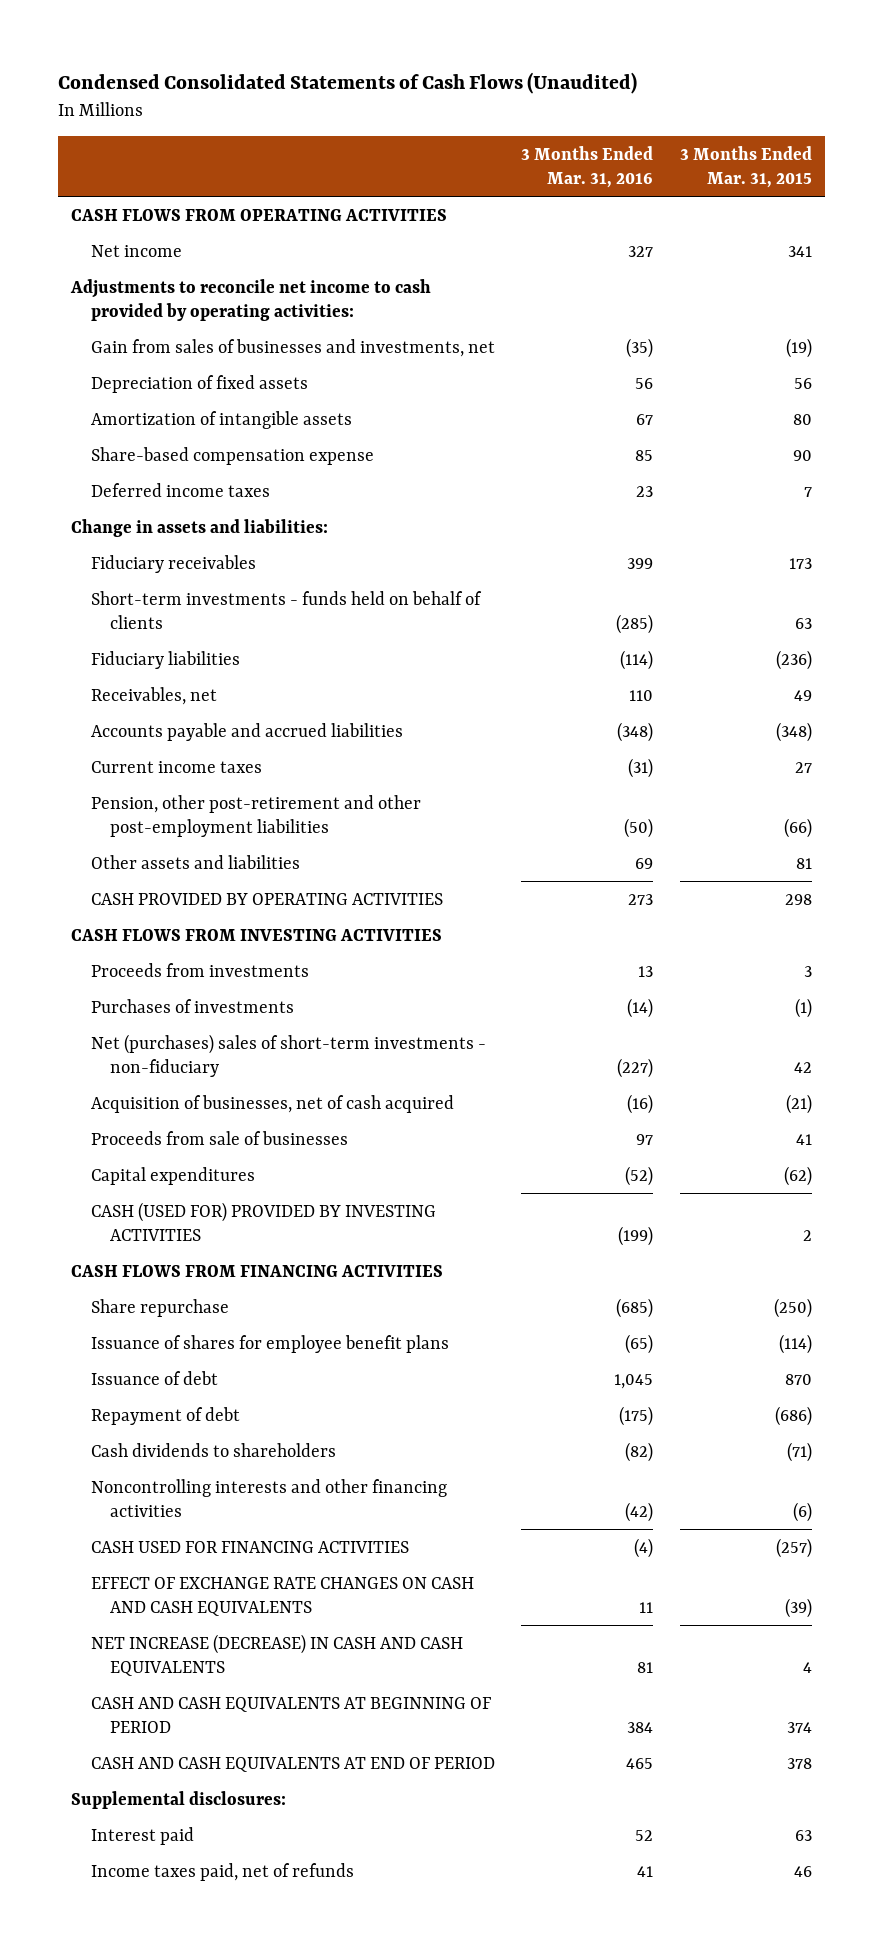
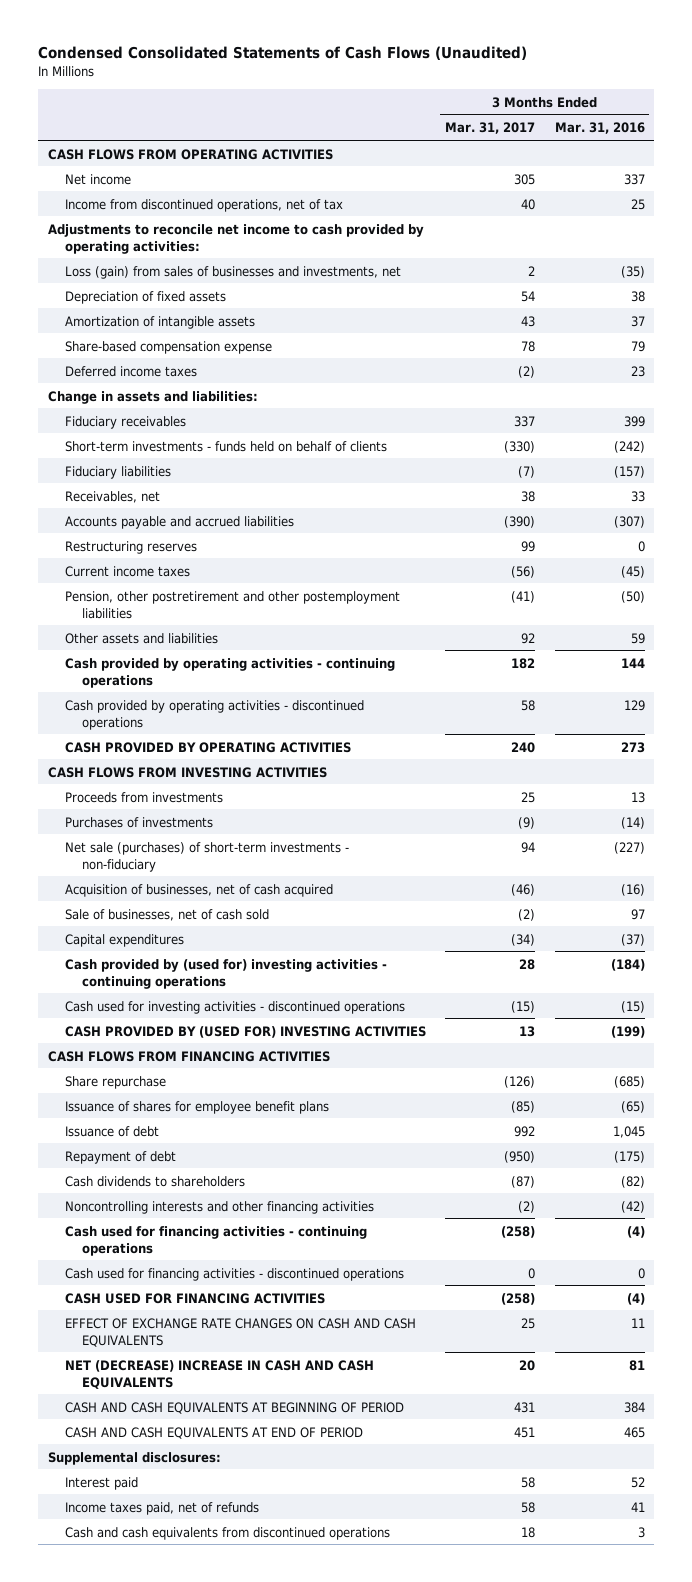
[679,145,812,189] 3 Months Ended Mar. 31, 2015 -> none
none -> [445,122,536,135] Mar. 31, 2017
[628,245,654,257] 327 -> [623,173,645,185] 337
none -> [64,198,343,212] Income from discontinued operations, net of tax
[90,338,495,357] Gain from sales of businesses and investments, net -> [64,265,401,279] Loss (gain) from sales of businesses and investments, net
[635,377,654,389] 56 -> [630,290,645,302] 38
[636,413,654,425] 67 -> [630,315,645,327] 37
[635,449,654,461] 85 -> [630,340,645,352] 79
[616,613,654,634] (285) -> [613,440,645,453] (242)
[620,649,654,670] (114) -> [613,465,645,478] (157)
[629,689,654,701] 110 -> [630,490,645,502] 33
[617,721,654,742] (348) -> [613,515,645,528] (307)
none -> [64,540,197,554] Restructuring reserves
[628,757,654,778] (31) -> [620,565,645,578] (45)
[90,794,421,837] Pension, other post-retirement and other post-employment liabilities -> [64,590,400,619] Pension, other postretirement and other postemployment liabilities
[635,857,654,869] 69 -> [630,632,645,644] 59
none -> [64,657,395,688] Cash provided by operating activities - continuing operations
none -> [64,699,364,730] Cash provided by operating activities - discontinued operations
[90,1033,486,1077] Net (purchases) sales of short-term investments - non-fiduciary -> [64,841,349,872] Net sale (purchases) of short-term investments - non-fiduciary
[90,1130,348,1145] Proceeds from sale of businesses -> [64,908,269,921] Sale of businesses, net of cash sold
[625,1165,654,1186] (52) -> [620,933,645,946] (37)
none -> [64,958,387,989] Cash provided by (used for) investing activities - continuing operations
none -> [64,1000,405,1014] Cash used for investing activities - discontinued operations
[90,1201,436,1241] CASH (USED FOR) PROVIDED BY INVESTING ACTIVITIES -> [64,1025,426,1038] CASH PROVIDED BY (USED FOR) INVESTING ACTIVITIES
none -> [64,1225,367,1256] Cash used for financing activities - continuing operations
none -> [64,1267,404,1281] Cash used for financing activities - discontinued operations
[90,1633,463,1676] NET INCREASE (DECREASE) IN CASH AND CASH EQUIVALENTS -> [64,1359,374,1389] NET (DECREASE) INCREASE IN CASH AND CASH EQUIVALENTS
none -> [64,1526,390,1540] Cash and cash equivalents from discontinued operations

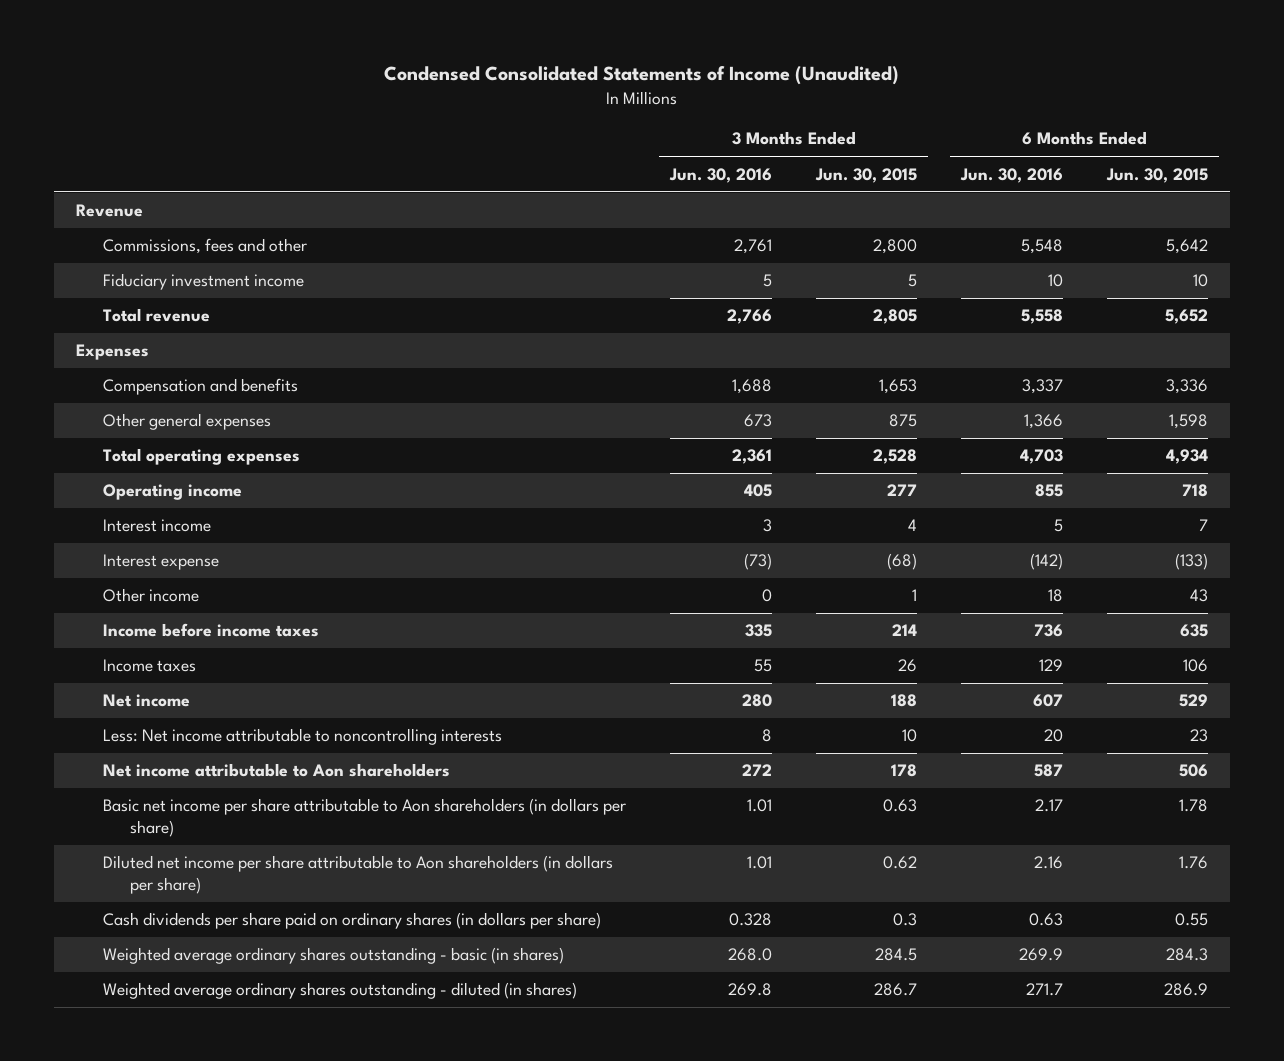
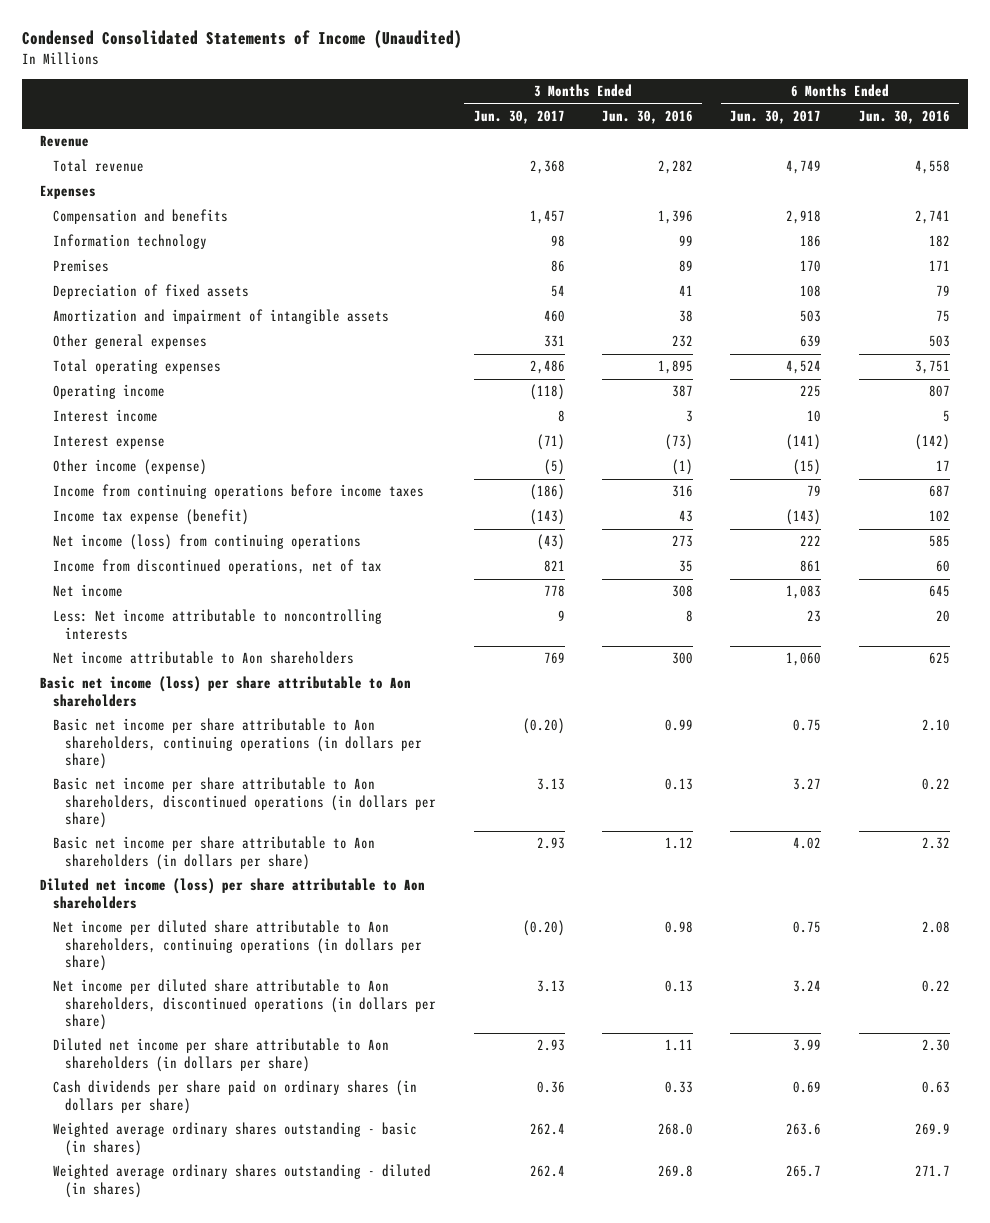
[815,167,918,183] Jun. 30, 2015 -> none
[1106,167,1209,183] Jun. 30, 2015 -> none
none -> [473,110,565,125] Jun. 30, 2017
none -> [730,110,822,125] Jun. 30, 2017
[103,238,308,255] Commissions, fees and other -> none
[103,273,305,291] Fiduciary investment income -> none
[727,309,773,325] 2,766 -> [658,160,694,175] 2,282
[1021,309,1064,325] 5,558 -> [914,160,950,175] 4,558
[732,379,773,395] 1,688 -> [658,210,694,225] 1,396
[1022,379,1064,395] 3,337 -> [914,210,950,225] 2,741
none -> [52,234,207,250] Information technology
none -> [52,259,109,273] Premises
none -> [52,284,249,300] Depreciation of fixed assets
none -> [52,309,389,325] Amortization and impairment of intangible assets
[744,414,773,428] 673 -> [672,335,694,348] 232
[1024,414,1064,430] 1,366 -> [928,335,950,348] 503
[732,449,773,465] 2,361 -> [658,360,694,375] 1,895
[1020,449,1064,465] 4,703 -> [914,360,950,375] 3,751
[744,484,773,498] 405 -> [672,385,694,398] 387
[1035,484,1064,498] 855 -> [928,385,950,398] 807
[103,588,200,603] Other income -> [52,459,207,476] Other income (expense)
[762,589,773,603] 0 -> [672,459,694,476] (1)
[1048,589,1064,603] 18 -> [935,460,950,472] 17
[103,623,320,638] Income before income taxes -> [52,484,424,500] Income from continuing operations before income taxes
[745,624,773,638] 335 -> [672,485,694,498] 316
[1034,624,1064,638] 736 -> [928,485,950,498] 687
[103,659,197,673] Income taxes -> [52,509,249,526] Income tax expense (benefit)
[754,659,773,673] 55 -> [679,510,694,523] 43
[1039,659,1064,672] 129 -> [928,510,950,523] 102
none -> [52,534,361,551] Net income (loss) from continuing operations
none -> [52,559,382,575] Income from discontinued operations, net of tax
[742,694,773,708] 280 -> [672,585,694,598] 308
[1033,694,1064,708] 607 -> [928,585,950,598] 645
[742,764,773,777] 272 -> [672,652,694,665] 300
[1034,764,1064,778] 587 -> [928,652,950,665] 625
none -> [40,676,412,707] Basic net income (loss) per share attributable to Aon shareholders
none -> [52,718,423,770] Basic net income per share attributable to Aon shareholders, continuing operations (in dollars per share)
none -> [52,777,437,829] Basic net income per share attributable to Aon shareholders, discontinued operations (in dollars per share)
[747,799,773,813] 1.01 -> [665,837,694,850] 1.12
[1035,799,1064,813] 2.17 -> [921,837,950,850] 2.32
none -> [40,878,426,909] Diluted net income (loss) per share attributable to Aon shareholders
none -> [52,920,423,972] Net income per diluted share attributable to Aon shareholders, continuing operations (in dollars per share)
none -> [52,979,437,1031] Net income per diluted share attributable to Aon shareholders, discontinued operations (in dollars per share)
[747,856,773,870] 1.01 -> [665,1039,694,1052] 1.11
[1034,856,1064,870] 2.16 -> [921,1039,950,1052] 2.30
[729,913,773,927] 0.328 -> [665,1081,694,1094] 0.33

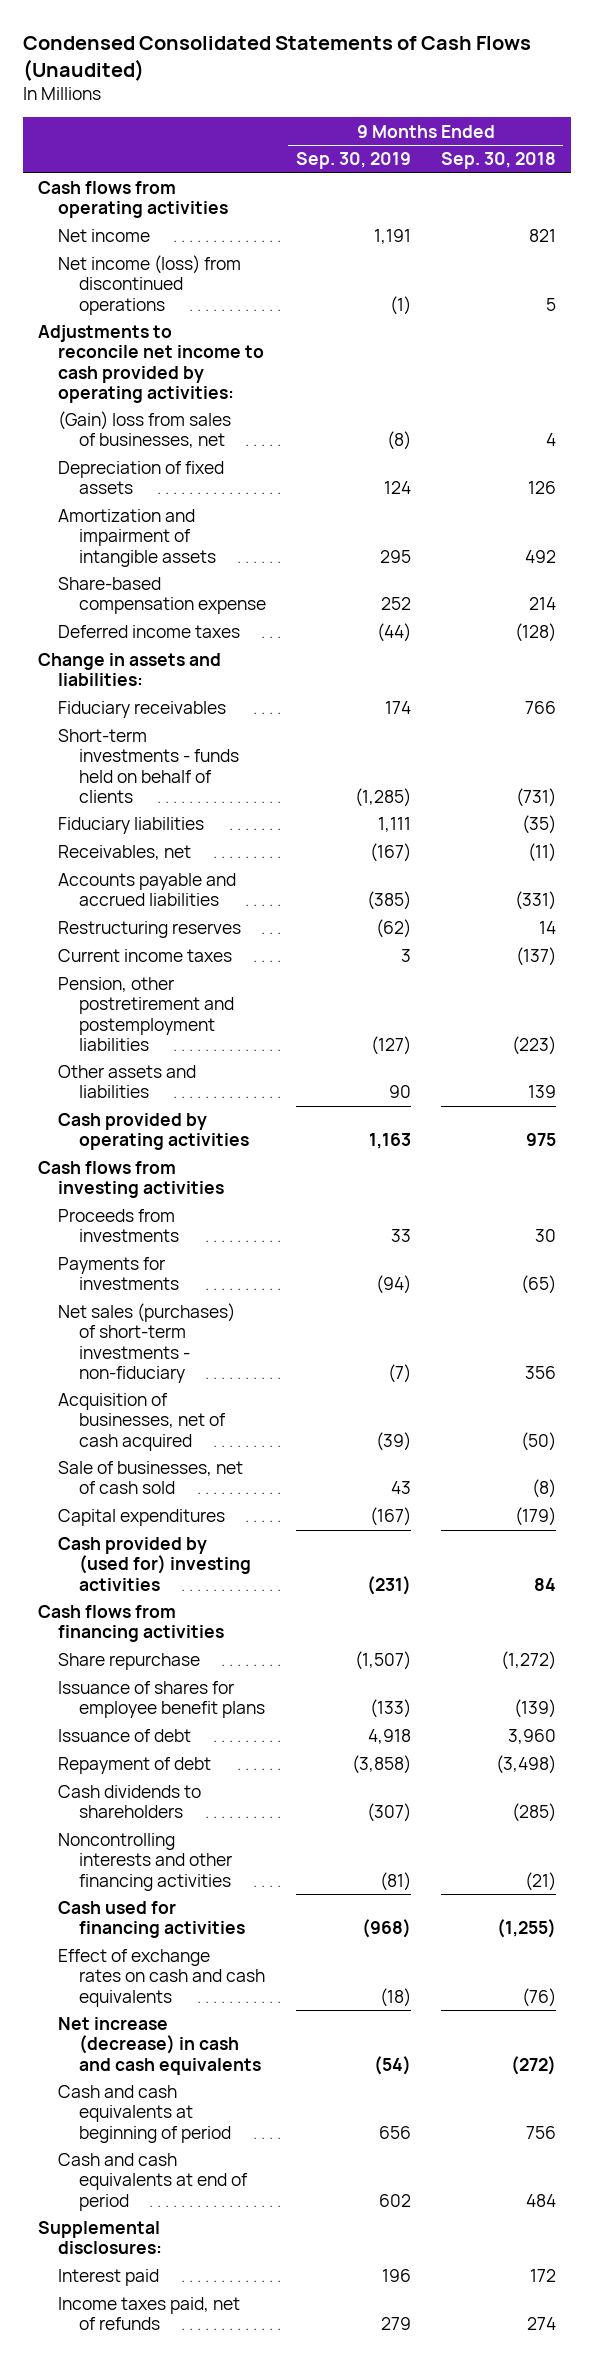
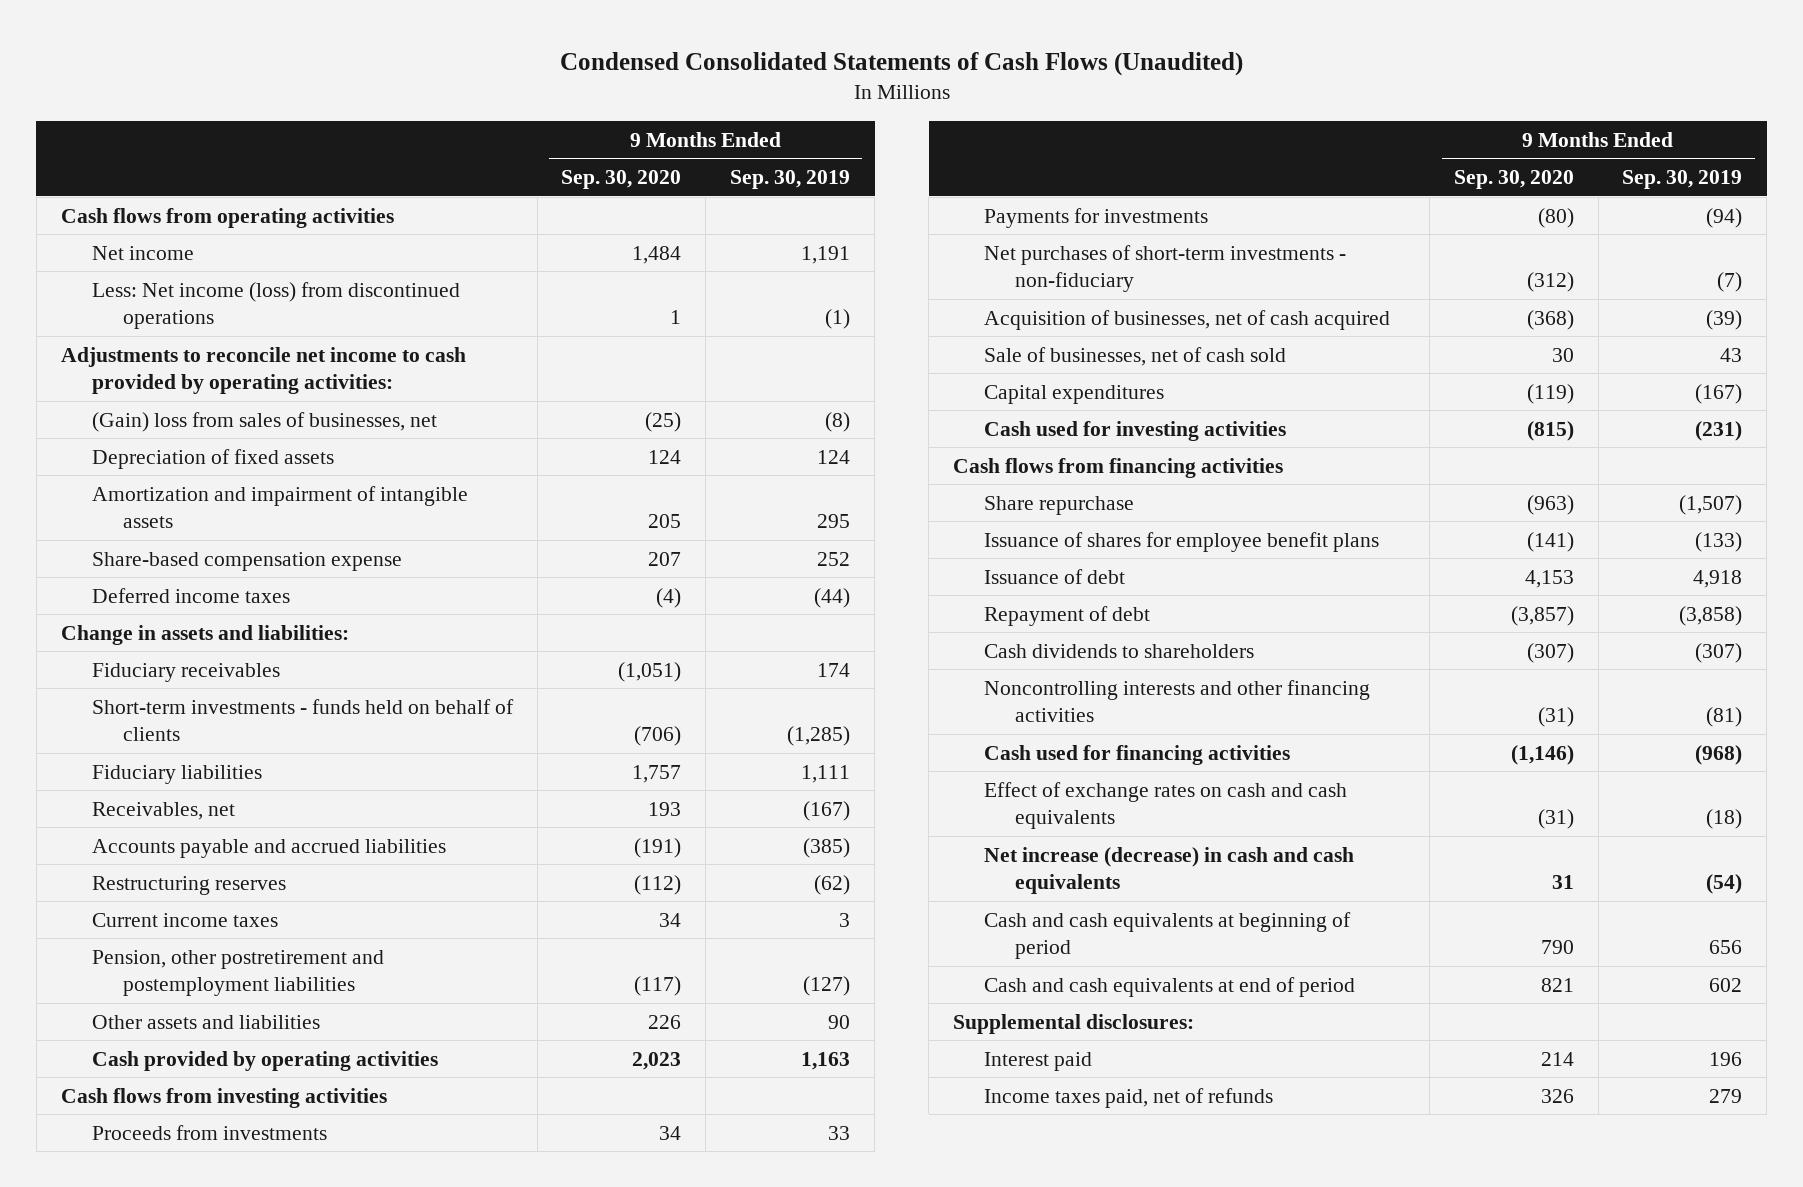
[440,152,556,170] Sep. 30, 2018 -> none
none -> [561,169,682,189] Sep. 30, 2020
[58,255,242,315] Net income (loss) from discontinued operations -> [91,281,460,330] Less: Net income (loss) from discontinued operations
[58,1303,236,1383] Net sales (purchases) of short-term investments - non-fiduciary -> [984,244,1347,293] Net purchases of short-term investments - non-fiduciary
[58,1537,251,1591] Cash provided by (used for) investing activities -> [984,420,1287,441] Cash used for investing activities

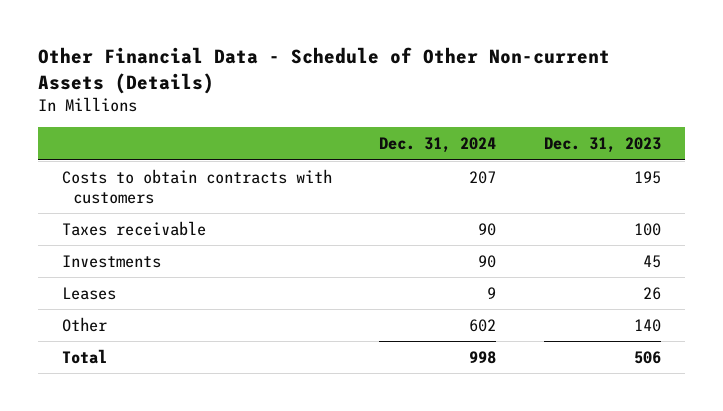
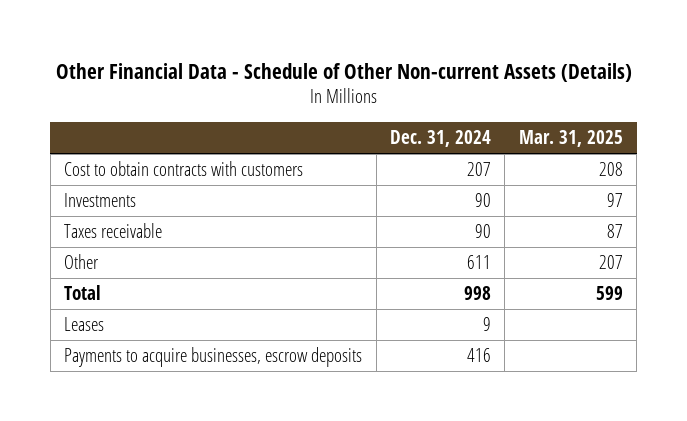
[544,137,662,154] Dec. 31, 2023 -> none
none -> [518,129,623,147] Mar. 31, 2025
[61,168,332,204] Costs to obtain contracts with customers -> [64,161,304,177] Cost to obtain contracts with customers
[61,220,206,236] Taxes receivable -> [64,223,163,239] Taxes receivable
[469,318,497,332] 602 -> [467,255,492,270] 611
[61,286,116,300] Leases -> [64,317,105,332] Leases
none -> [64,347,363,368] Payments to acquire businesses, escrow deposits

